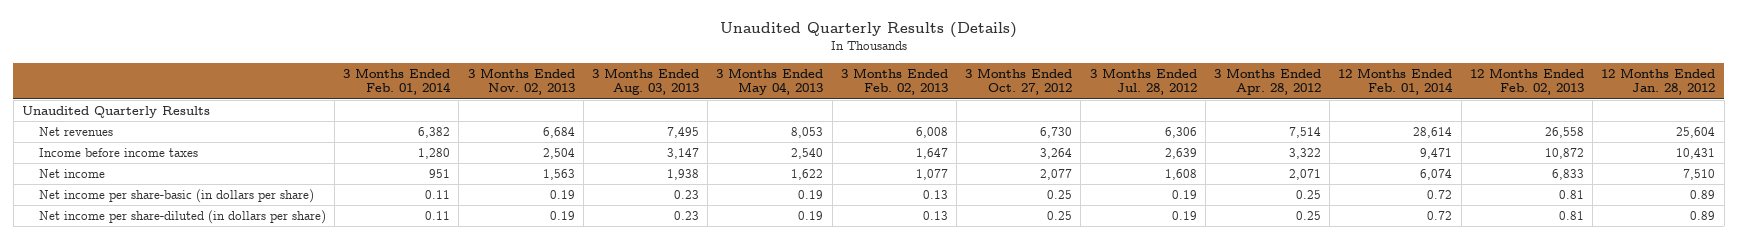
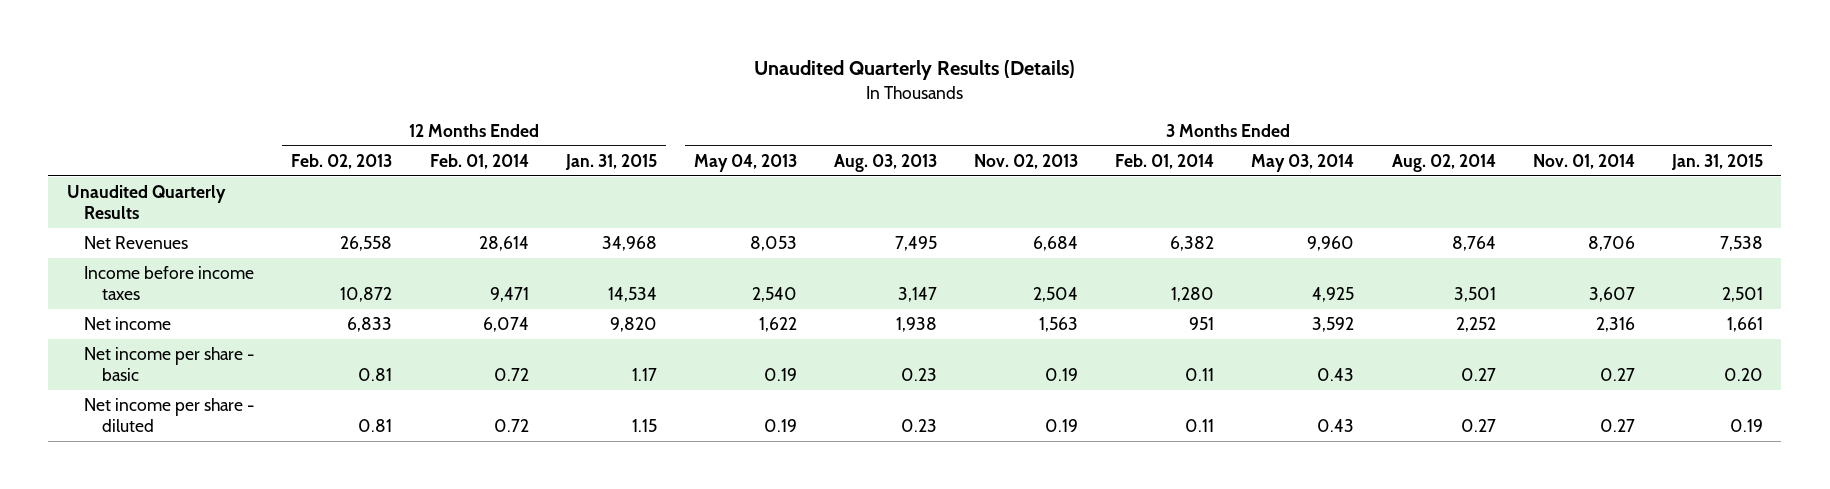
[840,67,948,96] 3 Months Ended Feb. 02, 2013 -> none
[965,67,1073,96] 3 Months Ended Oct. 27, 2012 -> none
[1089,67,1197,96] 3 Months Ended Jul. 28, 2012 -> none
[1214,67,1322,96] 3 Months Ended Apr. 28, 2012 -> none
[1601,67,1716,96] 12 Months Ended Jan. 28, 2012 -> none
none -> [564,153,657,170] Jan. 31, 2015
none -> [1251,153,1355,172] May 03, 2014
none -> [1391,153,1496,172] Aug. 02, 2014
none -> [1532,153,1635,169] Nov. 01, 2014
none -> [1670,153,1763,170] Jan. 31, 2015
[38,127,113,137] Net revenues -> [84,236,189,250] Net Revenues
[38,189,314,204] Net income per share-basic (in dollars per share) -> [84,347,255,382] Net income per share - basic
[38,210,326,225] Net income per share-diluted (in dollars per share) -> [84,398,255,433] Net income per share - diluted

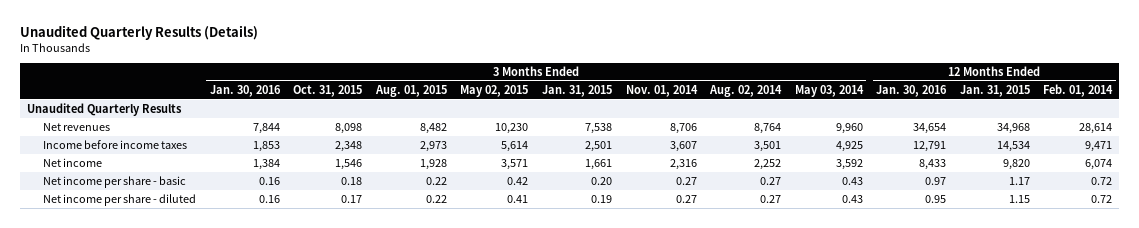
[291,153,393,169] Feb. 02, 2013 -> none
[693,153,797,172] May 04, 2013 -> none
[834,153,938,172] Aug. 03, 2013 -> none
[974,153,1079,169] Nov. 02, 2013 -> none
[1115,153,1215,169] Feb. 01, 2014 -> none
none -> [209,84,281,97] Jan. 30, 2016
none -> [293,84,363,97] Oct. 31, 2015
none -> [374,84,447,97] Aug. 01, 2015
none -> [460,84,529,97] May 02, 2015
none -> [876,84,948,97] Jan. 30, 2016
[84,236,189,250] Net Revenues -> [43,122,111,131] Net revenues

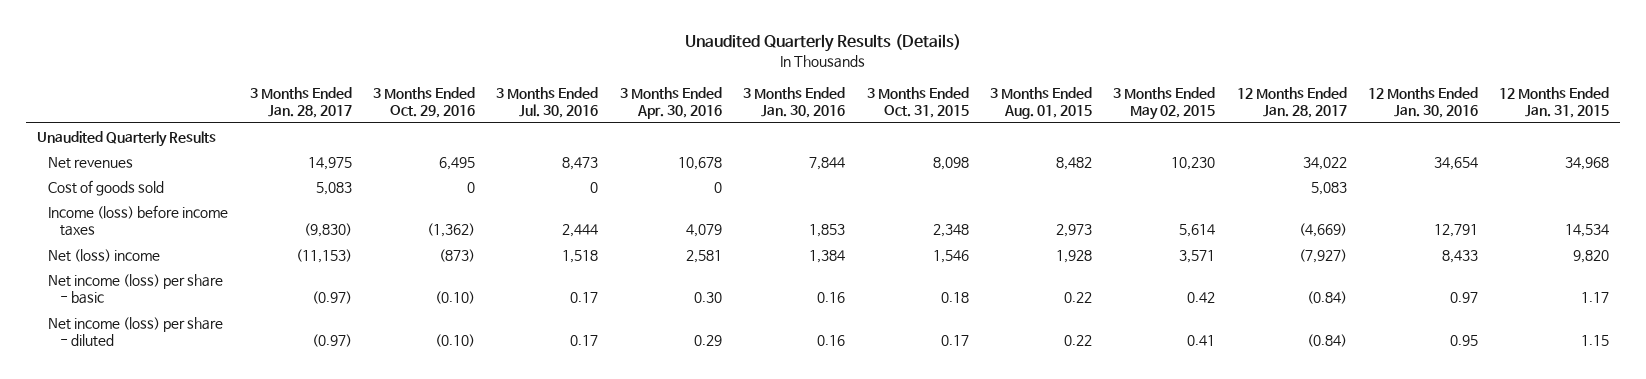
[542,84,613,97] Jan. 31, 2015 -> none
[625,84,698,97] Nov. 01, 2014 -> none
[709,84,783,97] Aug. 02, 2014 -> none
[794,84,864,97] May 03, 2014 -> none
[1043,83,1114,97] Feb. 01, 2014 -> none
none -> [249,86,352,118] 3 Months Ended Jan. 28, 2017
none -> [373,86,476,118] 3 Months Ended Oct. 29, 2016
none -> [496,86,599,118] 3 Months Ended Jul. 30, 2016
none -> [619,86,722,119] 3 Months Ended Apr. 30, 2016
none -> [1236,86,1347,118] 12 Months Ended Jan. 28, 2017
none -> [48,179,165,196] Cost of goods sold
[43,139,188,149] Income before income taxes -> [48,204,229,236] Income (loss) before income taxes
[43,157,103,167] Net income -> [48,248,161,262] Net (loss) income
[43,175,187,188] Net income per share - basic -> [48,273,224,304] Net income (loss) per share - basic
[43,193,197,206] Net income per share - diluted -> [48,316,224,347] Net income (loss) per share - diluted

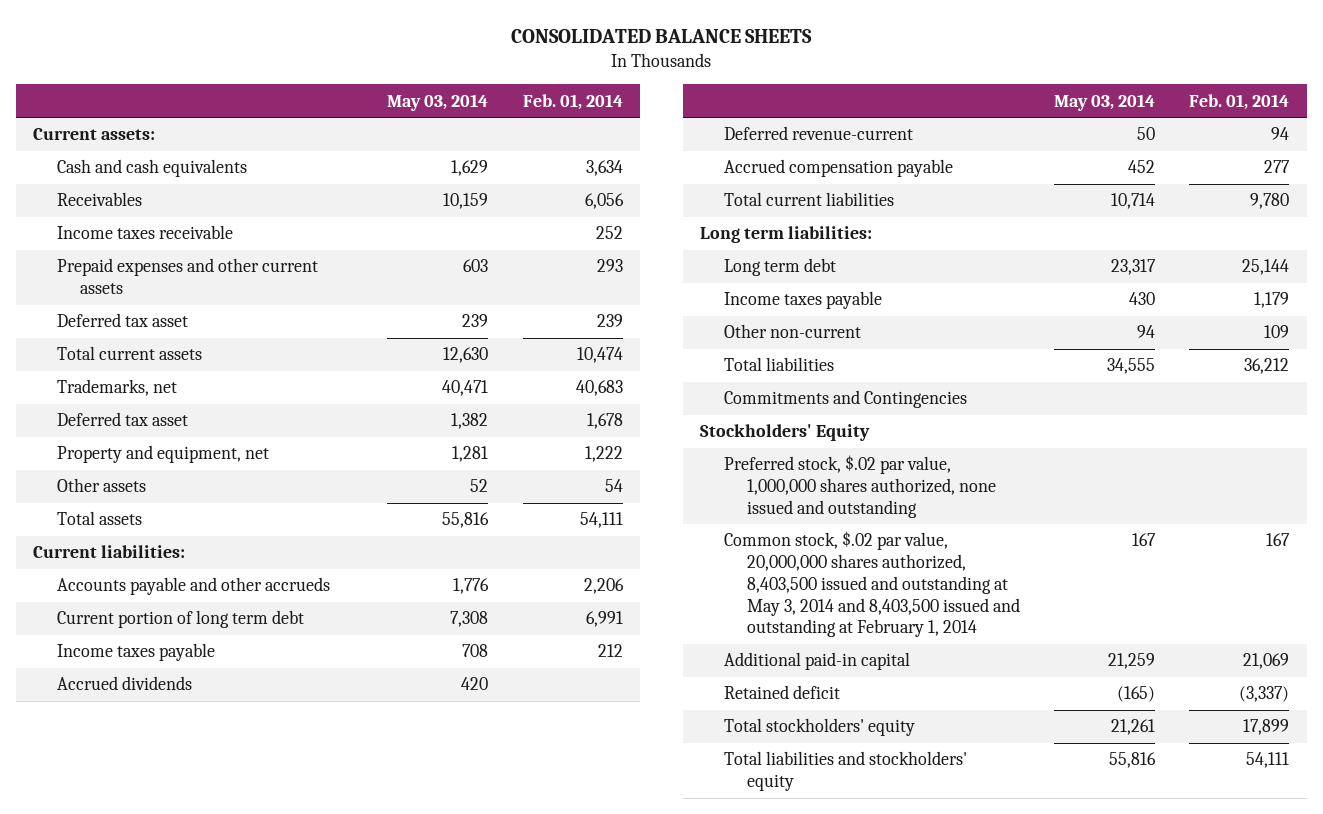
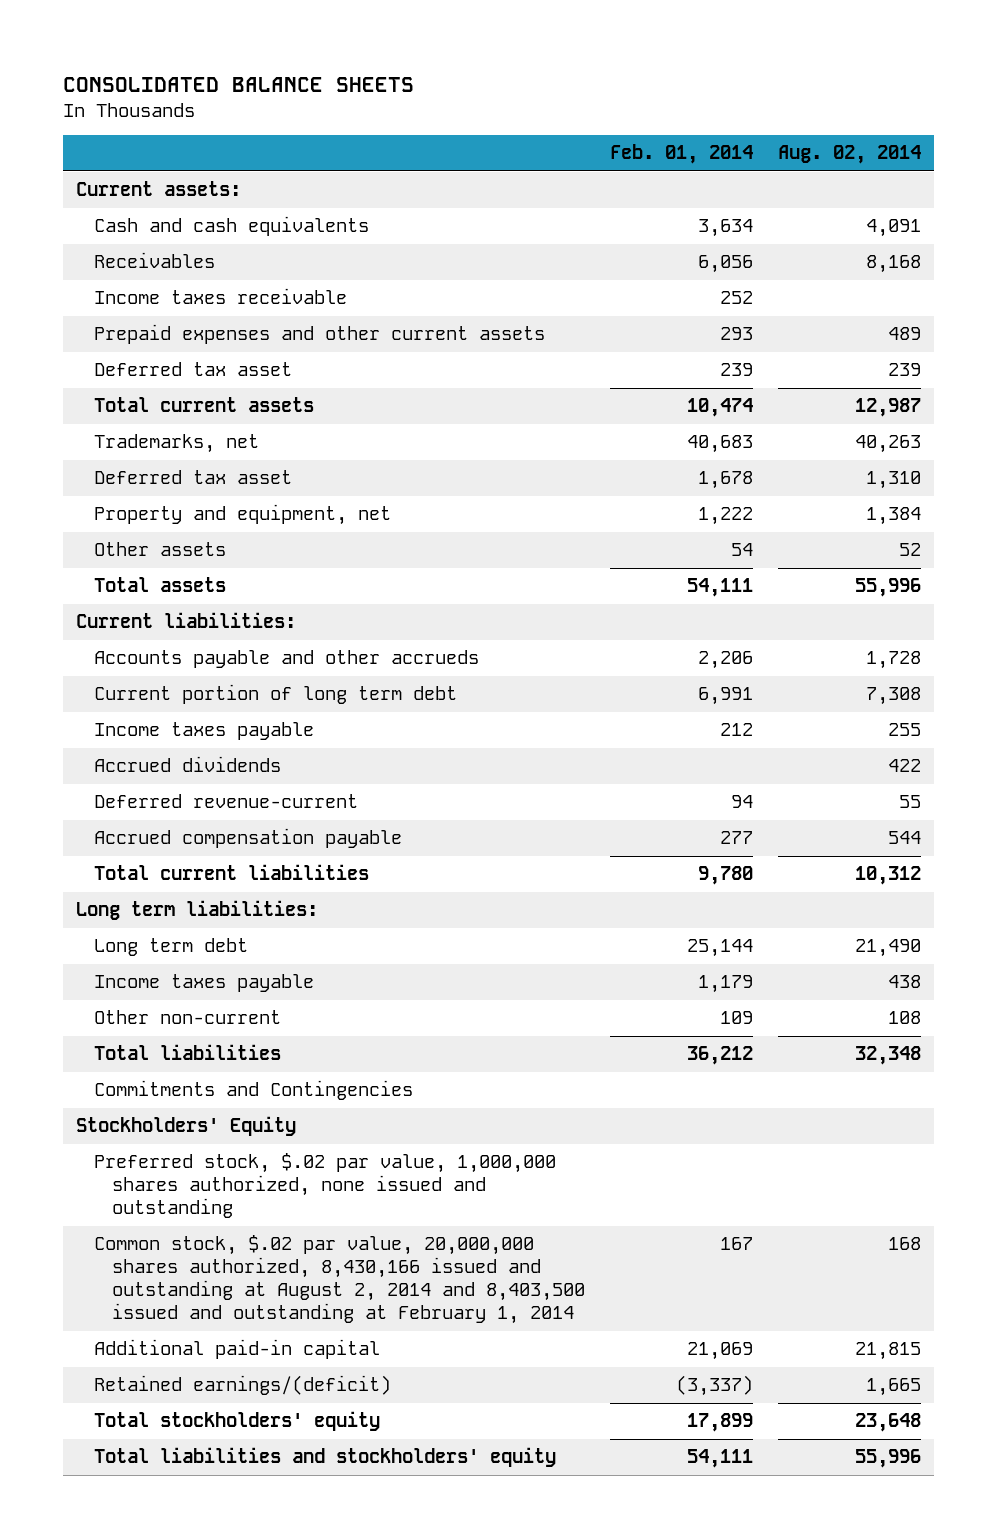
[387,93,489,111] May 03, 2014 -> none
none -> [778,145,922,165] Aug. 02, 2014
[723,531,1021,638] Common stock, $.02 par value, 20,000,000 shares authorized, 8,403,500 issued and outstanding at May 3, 2014 and 8,403,500 issued and outstanding at February 1, 2014 -> [93,1235,585,1325] Common stock, $.02 par value, 20,000,000 shares authorized, 8,430,166 issued and outstanding at August 2, 2014 and 8,403,500 issued and outstanding at February 1, 2014
[723,685,840,700] Retained deficit -> [93,1375,391,1396] Retained earnings/(deficit)

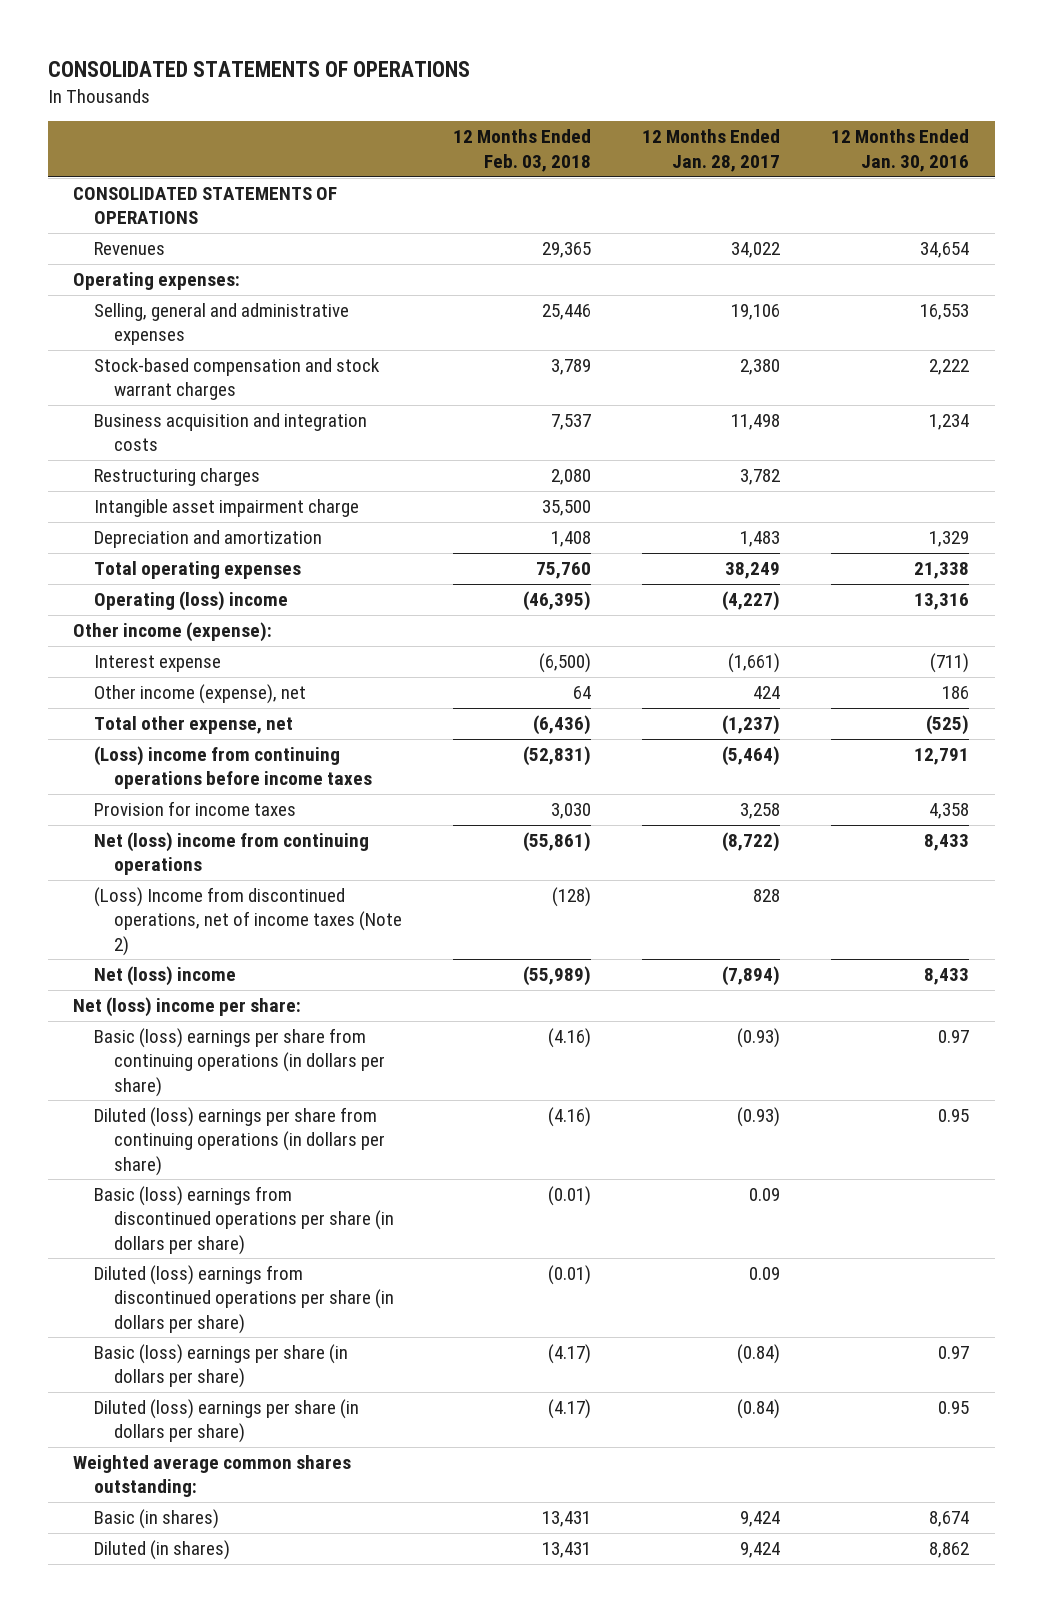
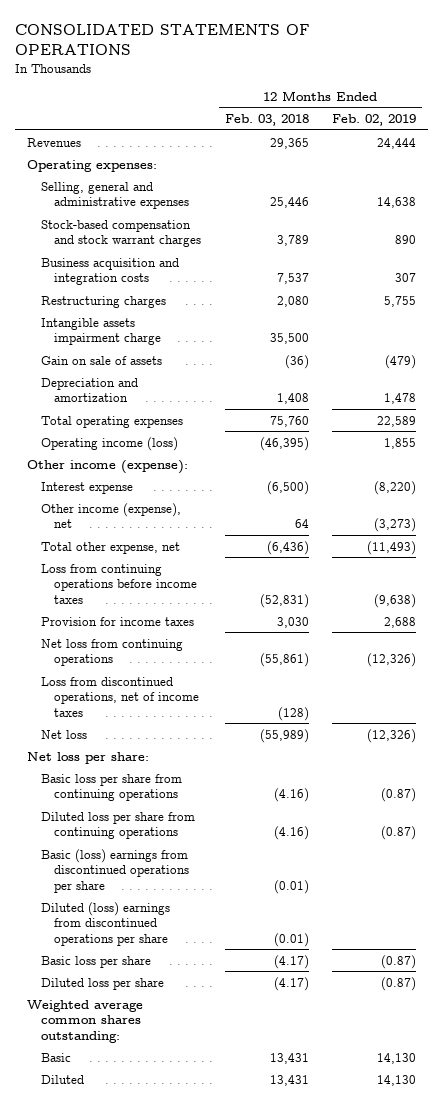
[642,129,781,172] 12 Months Ended Jan. 28, 2017 -> none
[831,129,970,172] 12 Months Ended Jan. 30, 2016 -> none
none -> [332,114,417,127] Feb. 02, 2019
[73,187,338,225] CONSOLIDATED STATEMENTS OF OPERATIONS -> none
[93,499,359,518] Intangible asset impairment charge -> [40,317,162,346] Intangible assets impairment charge
none -> [40,355,162,365] Gain on sale of assets
[93,591,288,612] Operating (loss) income -> [40,436,178,451] Operating income (loss)
[93,746,373,790] (Loss) income from continuing operations before income taxes -> [40,563,198,604] Loss from continuing operations before income taxes
[93,832,369,876] Net (loss) income from continuing operations -> [40,638,183,667] Net loss from continuing operations
[93,887,403,956] (Loss) Income from discontinued operations, net of income taxes (Note 2) -> [40,676,200,717] Loss from discontinued operations, net of income taxes
[93,966,236,987] Net (loss) income -> [40,729,87,739] Net loss
[73,997,302,1018] Net (loss) income per share: -> [26,751,149,764] Net loss per share:
[93,1028,386,1097] Basic (loss) earnings per share from continuing operations (in dollars per share) -> [40,773,182,802] Basic loss per share from continuing operations
[93,1107,386,1176] Diluted (loss) earnings per share from continuing operations (in dollars per share) -> [40,811,195,840] Diluted loss per share from continuing operations
[93,1186,395,1255] Basic (loss) earnings from discontinued operations per share (in dollars per share) -> [40,848,190,893] Basic (loss) earnings from discontinued operations per share
[93,1265,395,1334] Diluted (loss) earnings from discontinued operations per share (in dollars per share) -> [40,901,170,946] Diluted (loss) earnings from discontinued operations per share
[93,1344,348,1389] Basic (loss) earnings per share (in dollars per share) -> [40,955,151,968] Basic loss per share
[93,1399,359,1444] Diluted (loss) earnings per share (in dollars per share) -> [40,977,164,990] Diluted loss per share
[93,1509,219,1530] Basic (in shares) -> [40,1052,71,1062] Basic
[93,1540,230,1561] Diluted (in shares) -> [40,1074,84,1084] Diluted

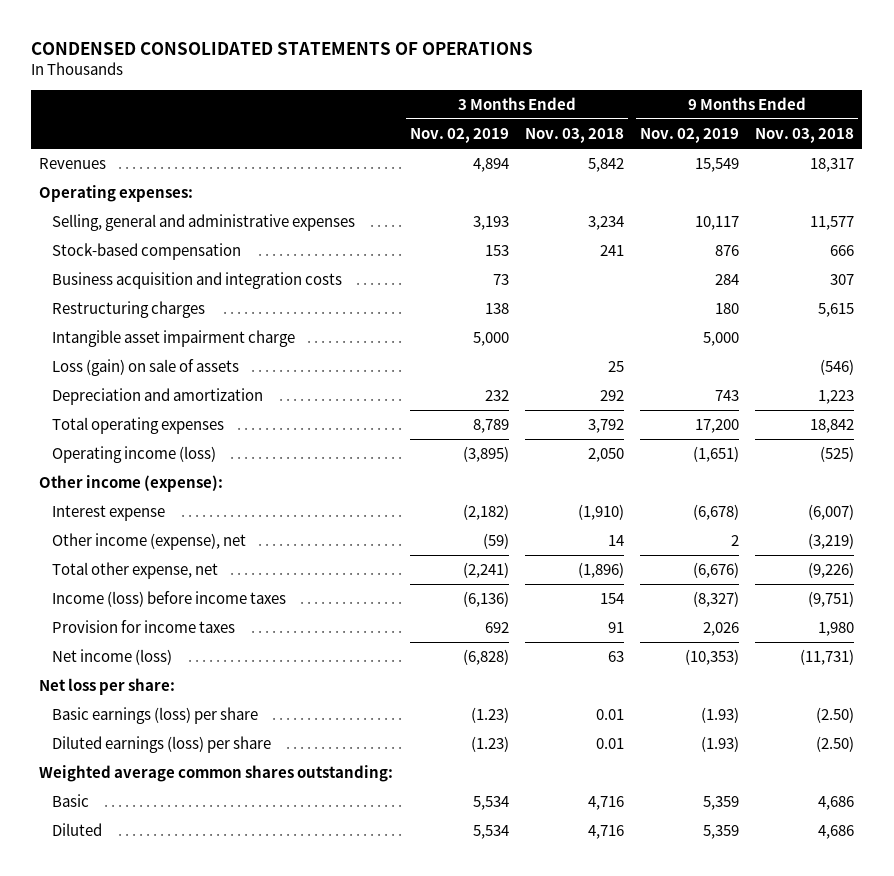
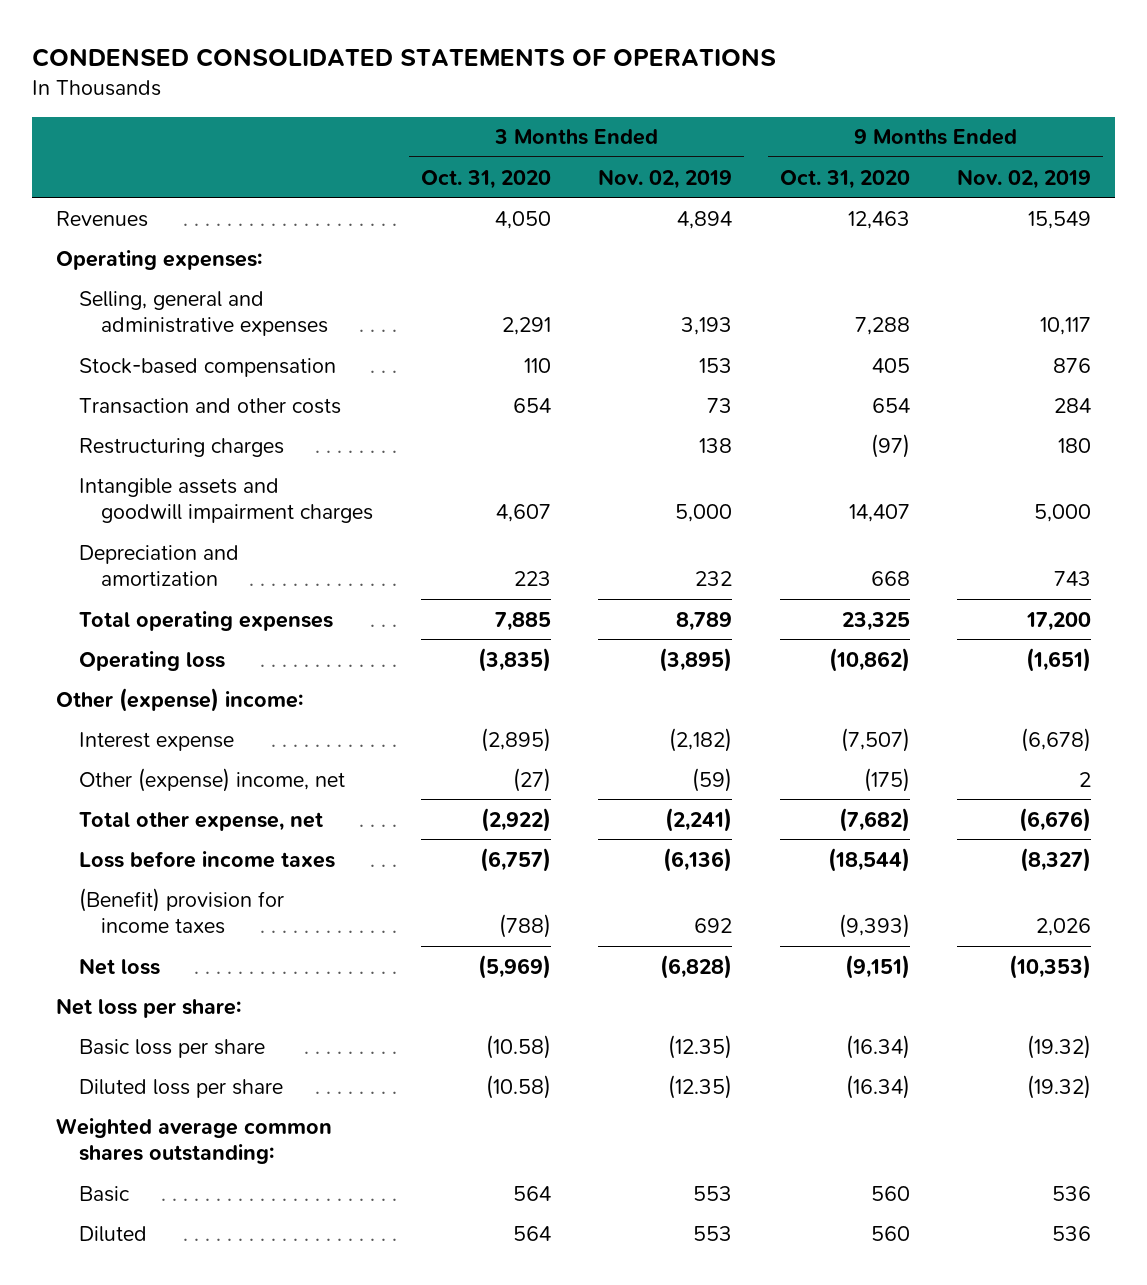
[524,128,624,144] Nov. 03, 2018 -> none
[755,128,855,144] Nov. 03, 2018 -> none
none -> [420,169,551,189] Oct. 31, 2020
none -> [779,169,910,189] Oct. 31, 2020
[51,272,342,290] Business acquisition and integration costs -> [78,397,341,414] Transaction and other costs
[51,330,295,348] Intangible asset impairment charge -> none
[51,359,239,377] Loss (gain) on sale of assets -> none
none -> [78,477,374,524] Intangible assets and goodwill impairment charges
[51,446,216,464] Operating income (loss) -> [78,650,225,671] Operating loss
[39,475,224,493] Other income (expense): -> [56,687,304,712] Other (expense) income:
[51,533,246,551] Other income (expense), net -> [78,767,345,792] Other (expense) income, net
[51,591,286,608] Income (loss) before income taxes -> [78,850,335,868] Loss before income taxes
[51,620,235,634] Provision for income taxes -> [78,887,284,935] (Benefit) provision for income taxes
[51,649,172,666] Net income (loss) -> [78,957,160,975] Net loss
[51,707,258,725] Basic earnings (loss) per share -> [78,1038,265,1058] Basic loss per share
[470,707,509,724] (1.23) -> [668,1034,733,1059] (12.35)
[700,707,739,724] (1.93) -> [1027,1034,1092,1059] (19.32)
[51,736,271,754] Diluted earnings (loss) per share -> [78,1078,283,1098] Diluted loss per share
[470,736,509,753] (1.23) -> [668,1074,733,1099] (12.35)
[700,736,739,753] (1.93) -> [1027,1074,1092,1099] (19.32)
[472,796,509,811] 5,534 -> [693,1185,733,1201] 553
[702,796,739,811] 5,359 -> [1052,1185,1092,1201] 536
[472,825,509,840] 5,534 -> [693,1225,733,1241] 553
[702,825,739,840] 5,359 -> [1052,1225,1092,1241] 536

